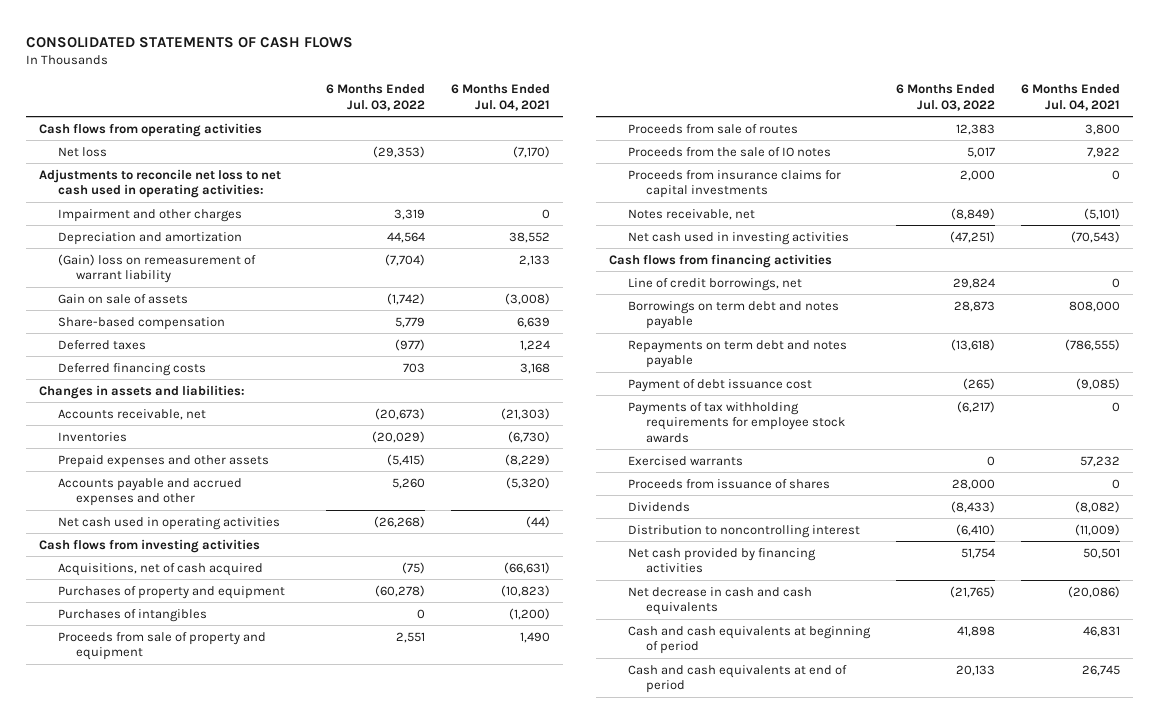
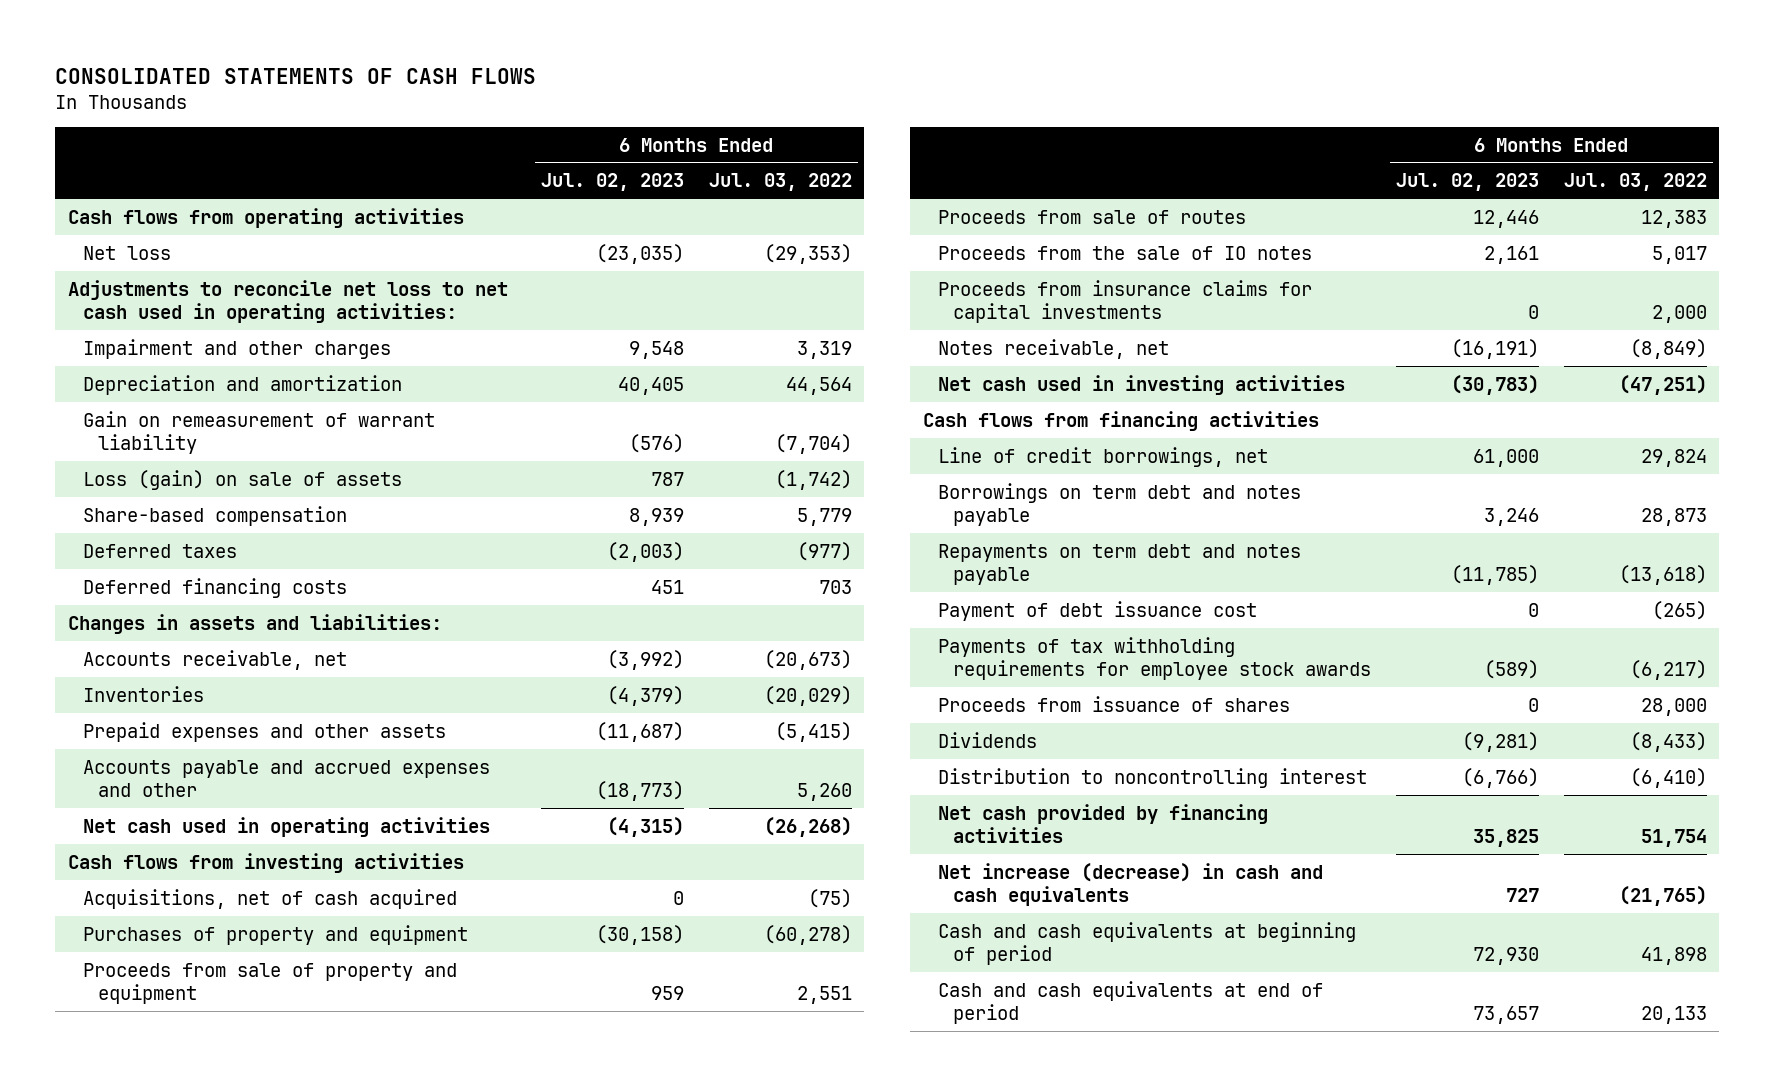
[451,84,551,111] 6 Months Ended Jul. 04, 2021 -> none
none -> [540,173,684,192] Jul. 02, 2023
[57,253,256,284] (Gain) loss on remeasurement of warrant liability -> [82,410,435,454] Gain on remeasurement of warrant liability
[57,293,188,304] Gain on sale of assets -> [82,469,402,490] Loss (gain) on sale of assets
[57,608,207,622] Purchases of intangibles -> none
[627,455,743,466] Exercised warrants -> none
[627,586,812,616] Net decrease in cash and cash equivalents -> [937,862,1323,906] Net increase (decrease) in cash and cash equivalents

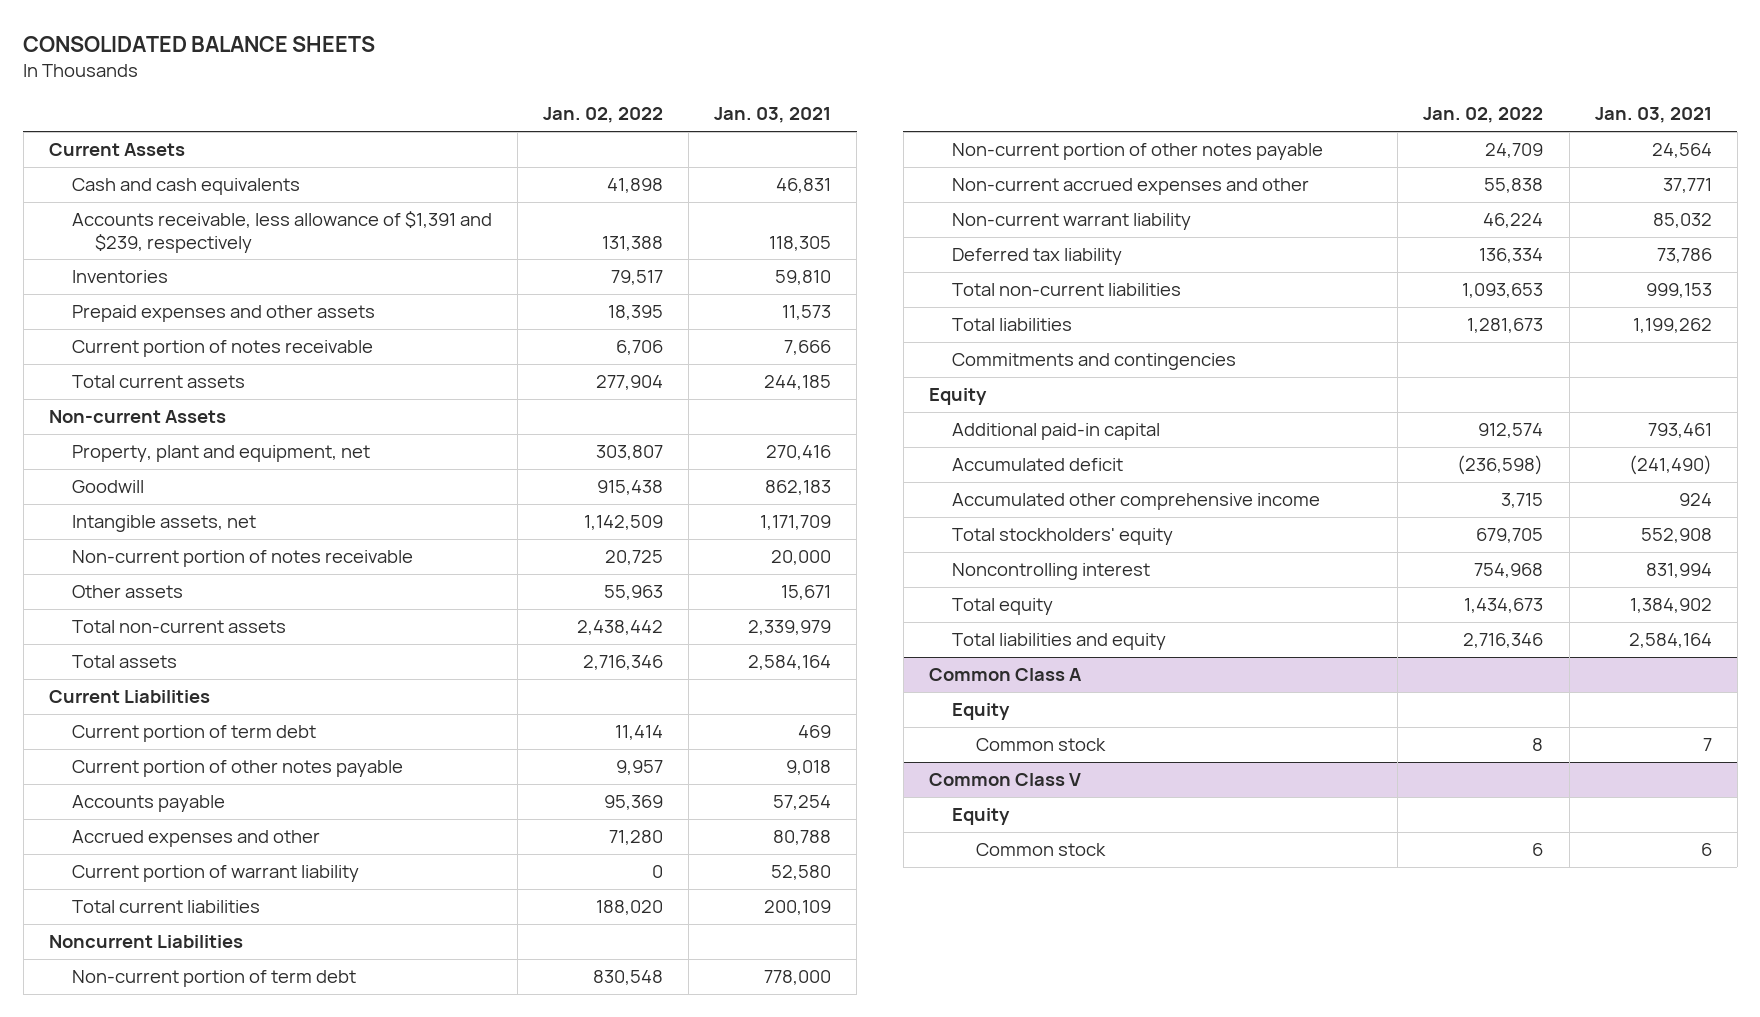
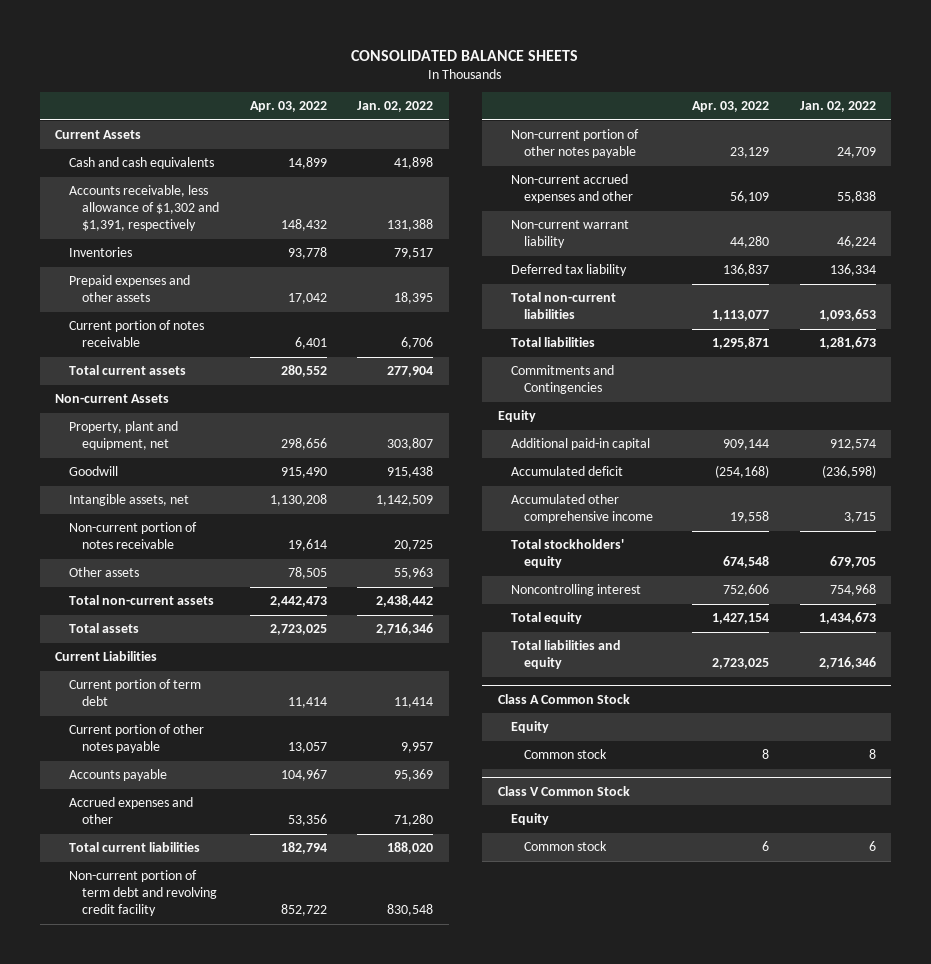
[714,107,832,124] Jan. 03, 2021 -> none
none -> [249,101,327,113] Apr. 03, 2022
[71,211,492,253] Accounts receivable, less allowance of $1,391 and $239, respectively -> [68,185,219,232] Accounts receivable, less allowance of $1,302 and $1,391, respectively
[71,865,359,883] Current portion of warrant liability -> none
[48,935,243,949] Noncurrent Liabilities -> none
[71,970,356,988] Non-current portion of term debt -> [68,870,217,917] Non-current portion of term debt and revolving credit facility
[952,353,1237,371] Commitments and contingencies -> [510,365,614,395] Commitments and Contingencies
[929,668,1083,682] Common Class A -> [497,693,630,704] Class A Common Stock
[929,773,1082,787] Common Class V -> [497,785,630,796] Class V Common Stock

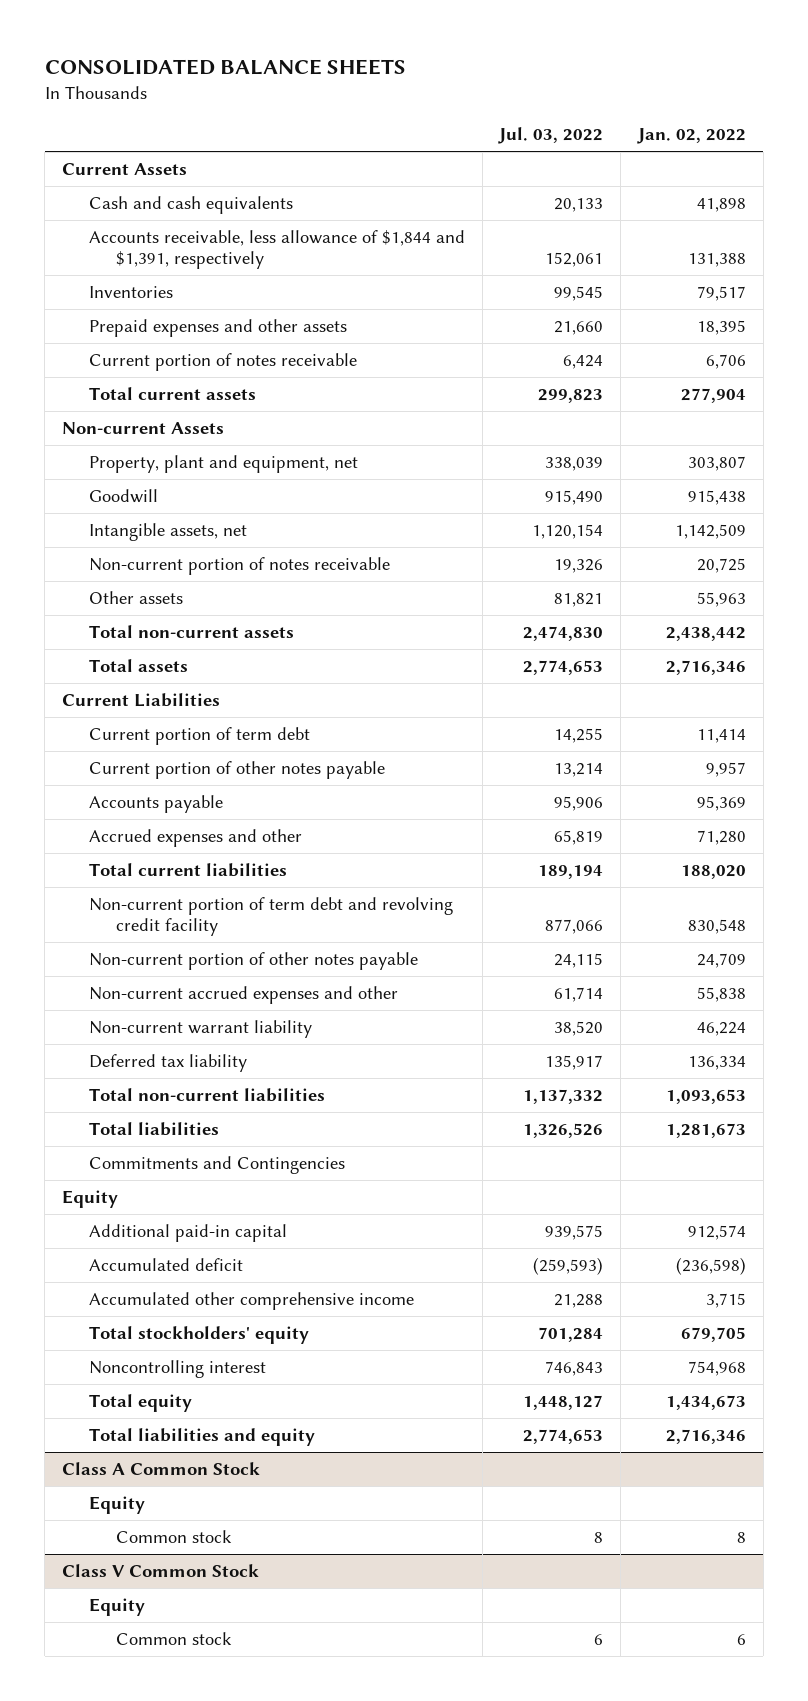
[249,101,327,113] Apr. 03, 2022 -> none
none -> [498,127,604,145] Jul. 03, 2022
[68,185,219,232] Accounts receivable, less allowance of $1,302 and $1,391, respectively -> [89,229,466,270] Accounts receivable, less allowance of $1,844 and $1,391, respectively

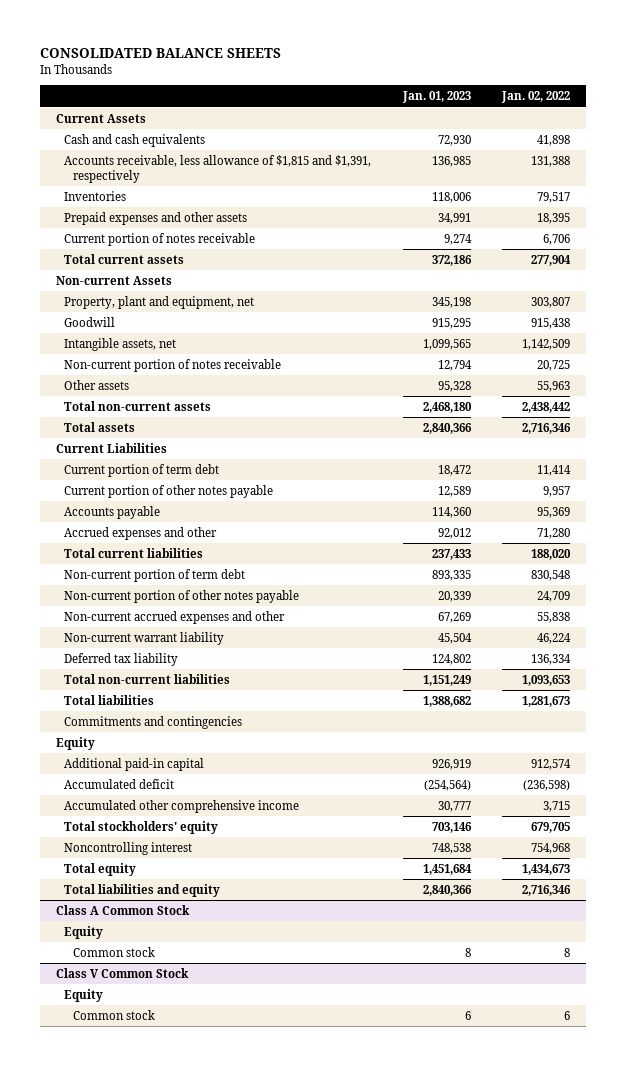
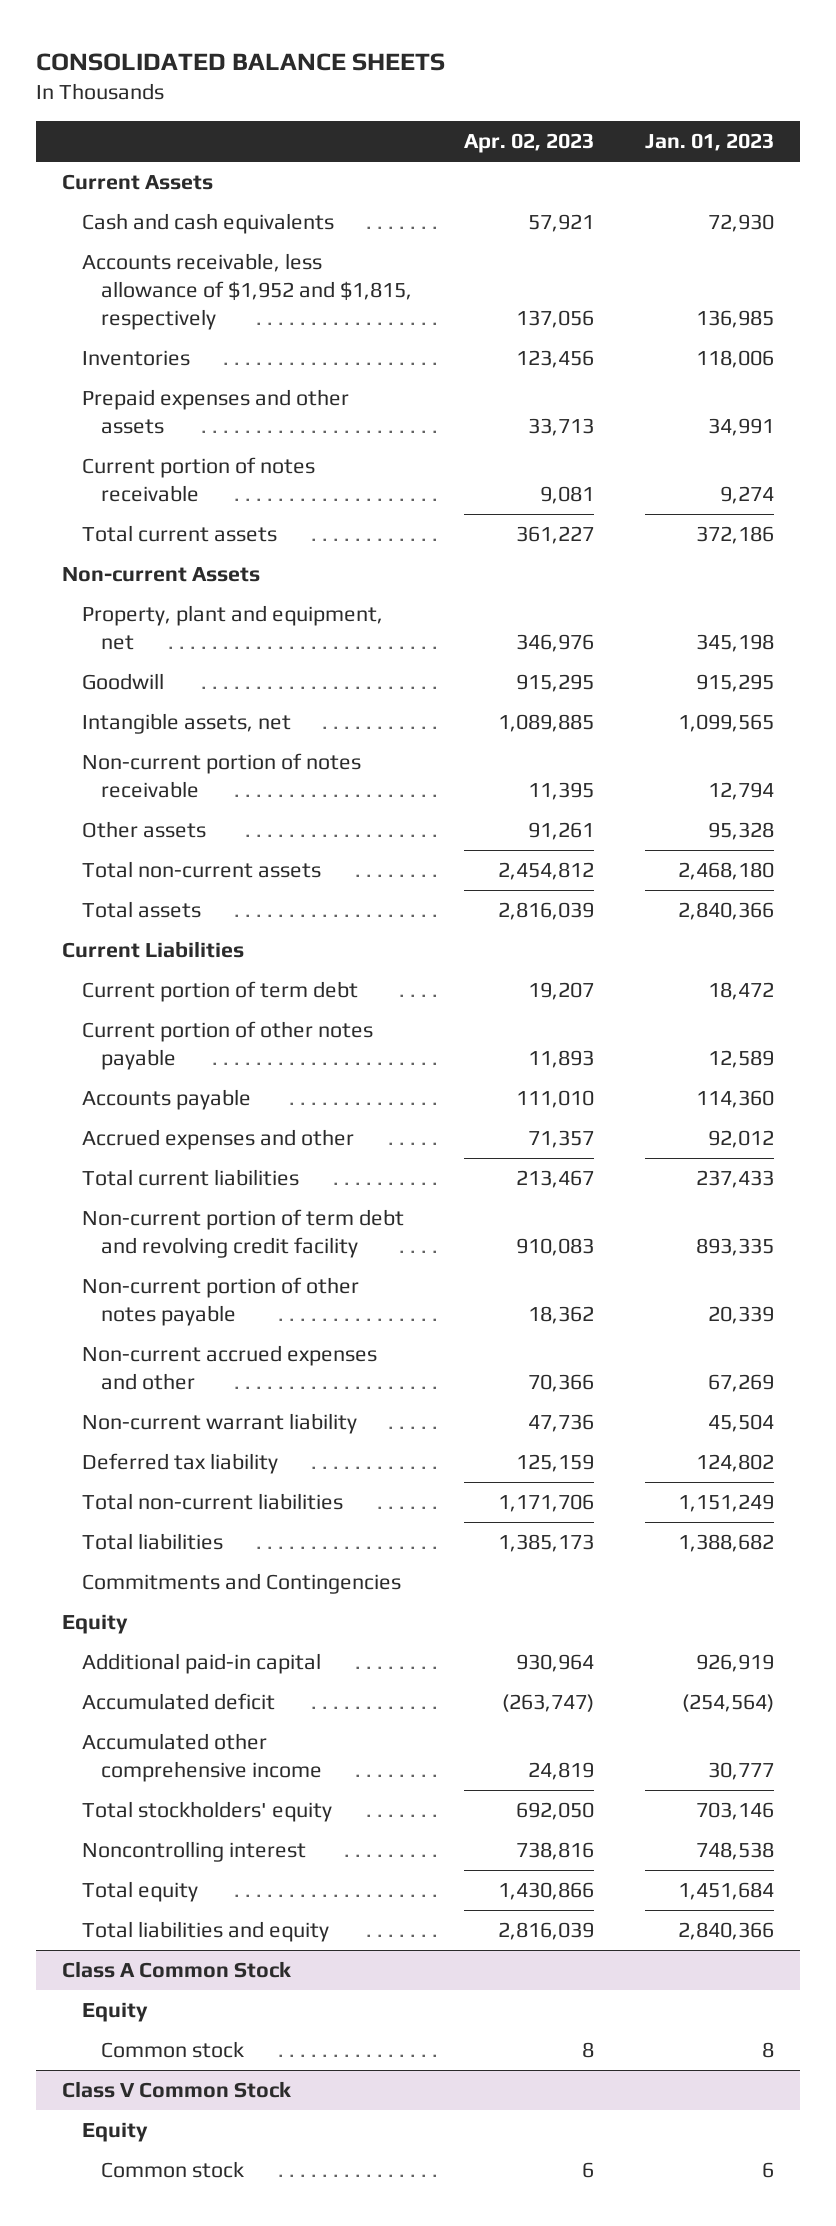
[501,91,571,104] Jan. 02, 2022 -> none
none -> [463,133,594,154] Apr. 02, 2023
[64,154,372,183] Accounts receivable, less allowance of $1,815 and $1,391, respectively -> [81,253,413,331] Accounts receivable, less allowance of $1,952 and $1,815, respectively
[64,568,246,582] Non-current portion of term debt -> [81,1209,404,1259] Non-current portion of term debt and revolving credit facility
[64,715,243,729] Commitments and contingencies -> [81,1573,401,1595] Commitments and Contingencies

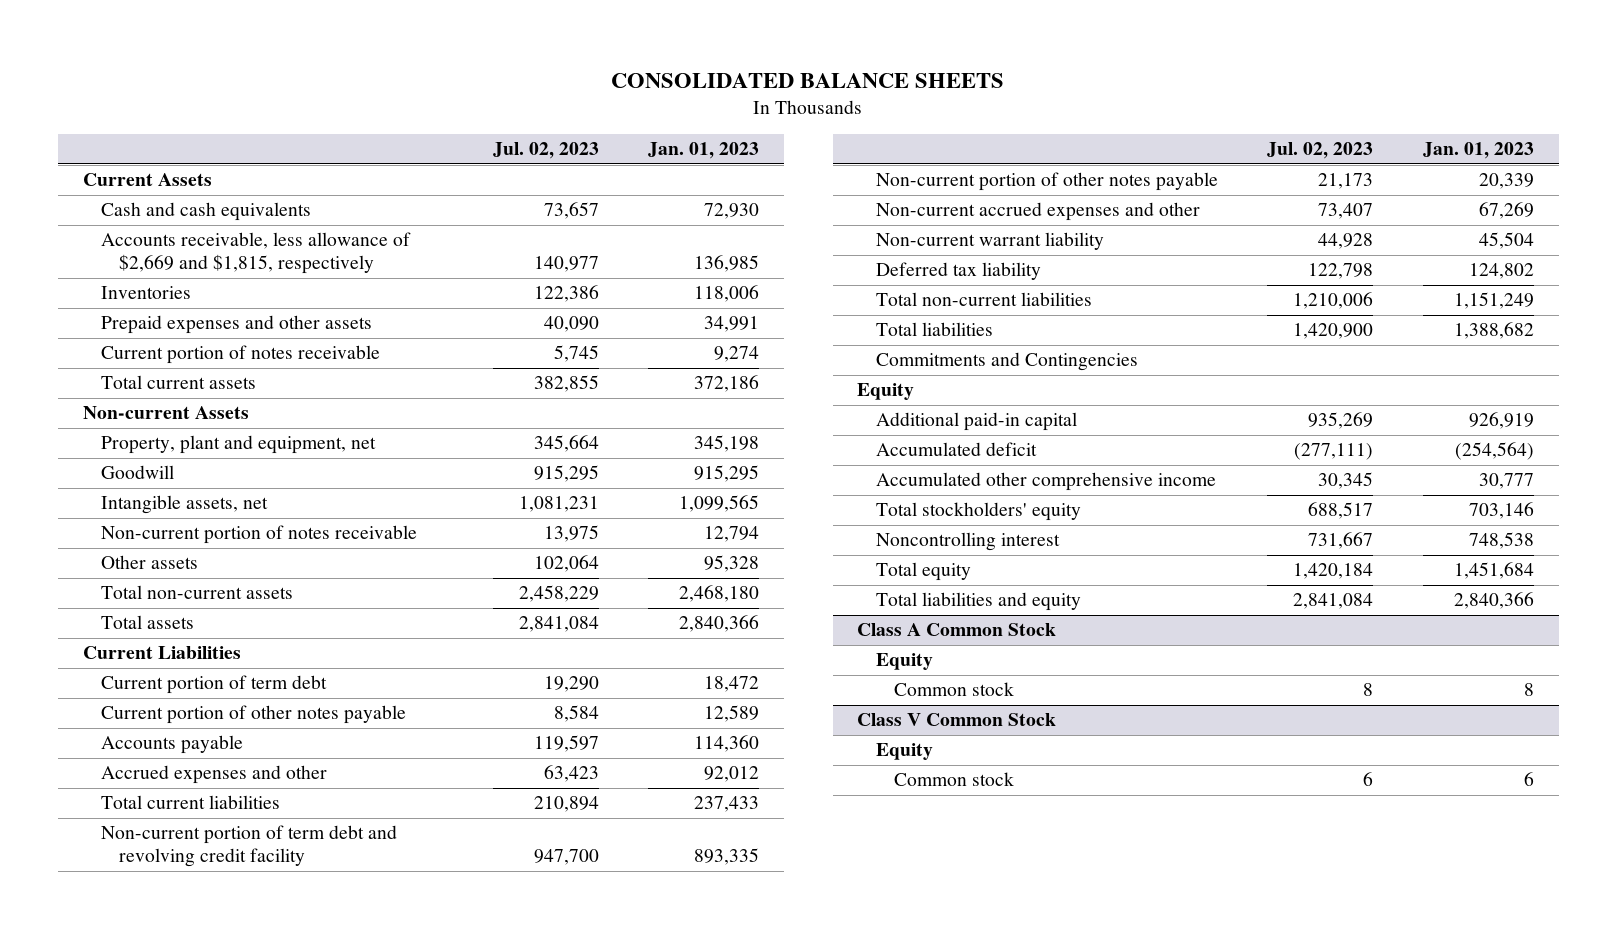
[463,133,594,154] Apr. 02, 2023 -> none
none -> [492,142,599,160] Jul. 02, 2023
[81,253,413,331] Accounts receivable, less allowance of $1,952 and $1,815, respectively -> [100,232,411,275] Accounts receivable, less allowance of $2,669 and $1,815, respectively

